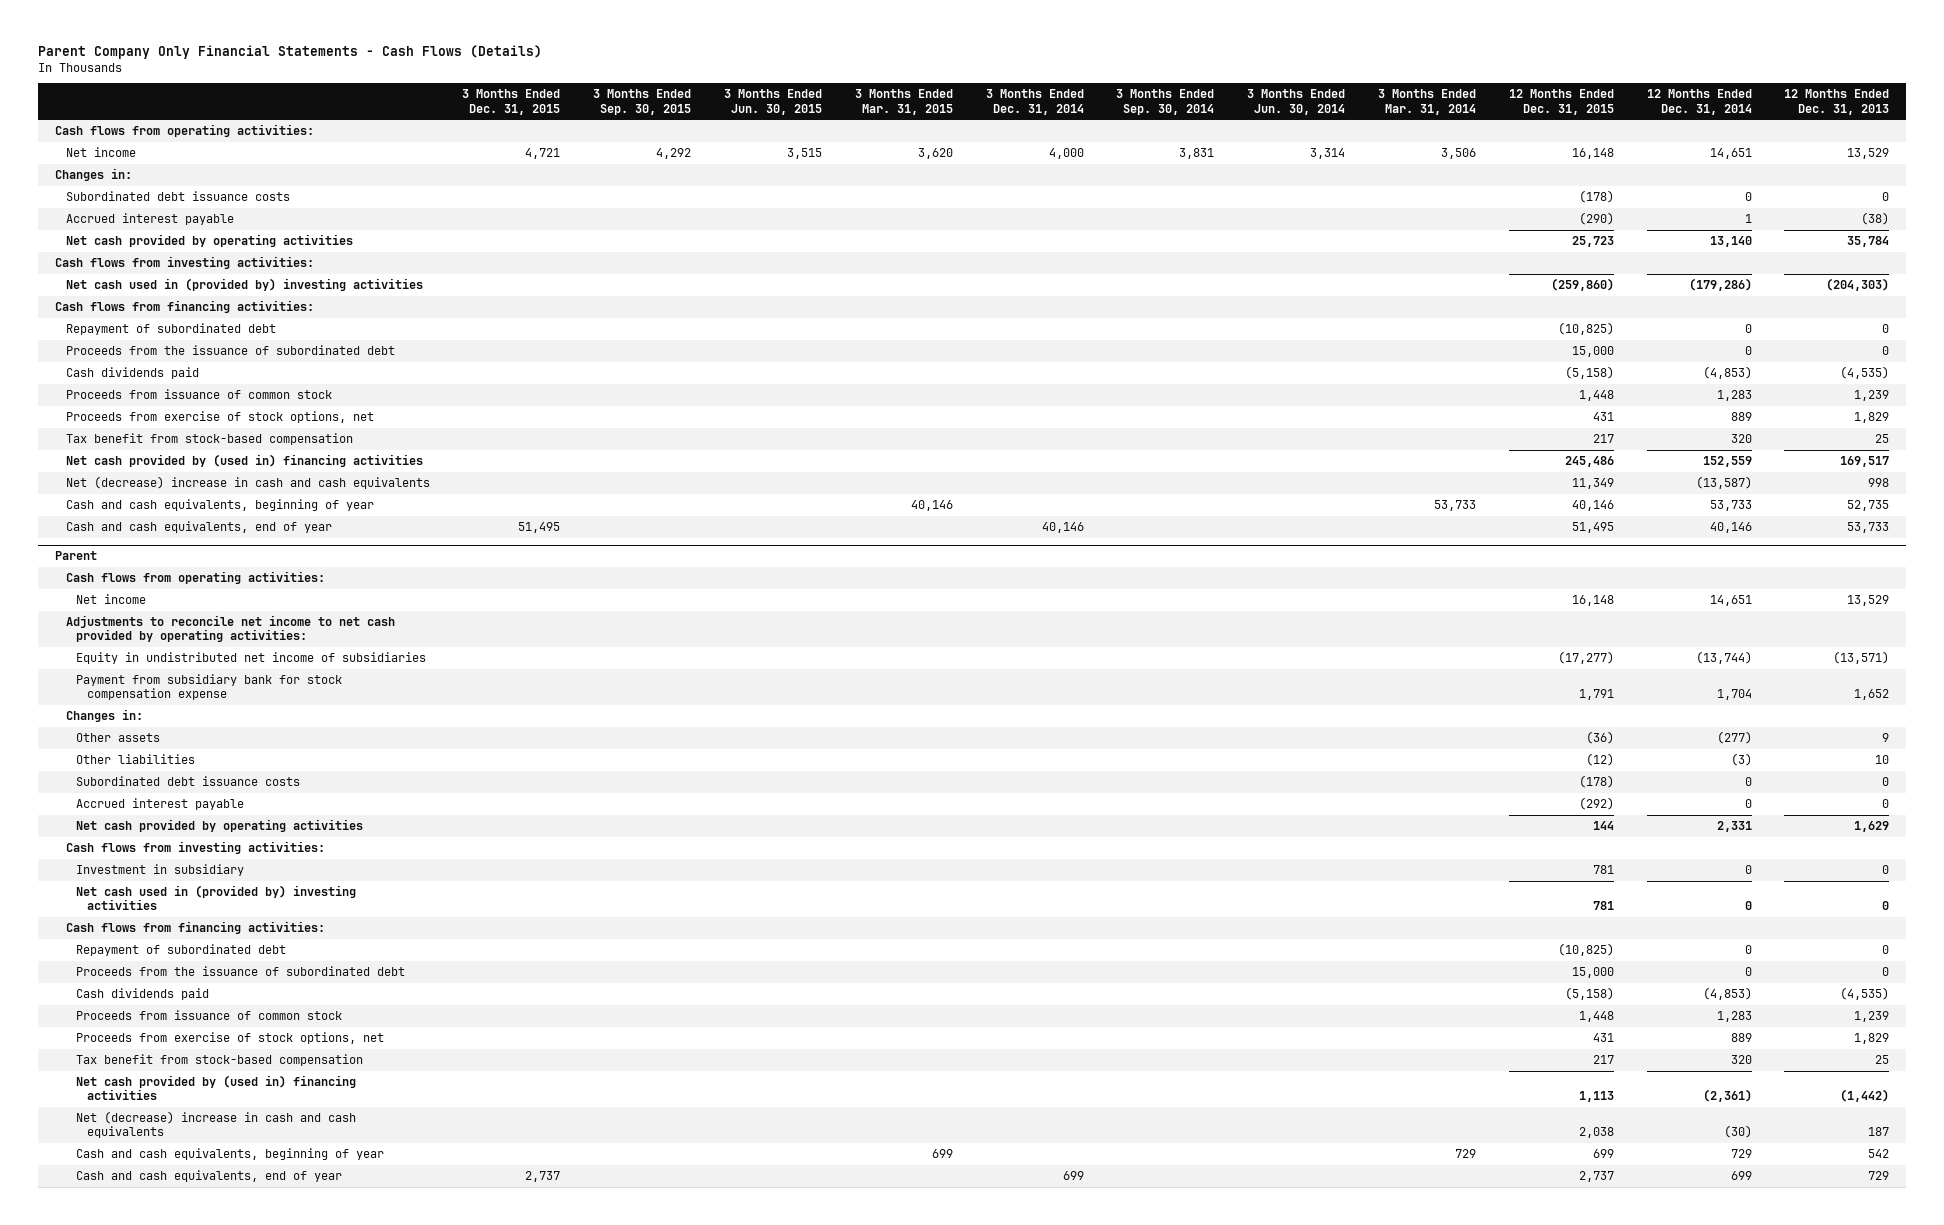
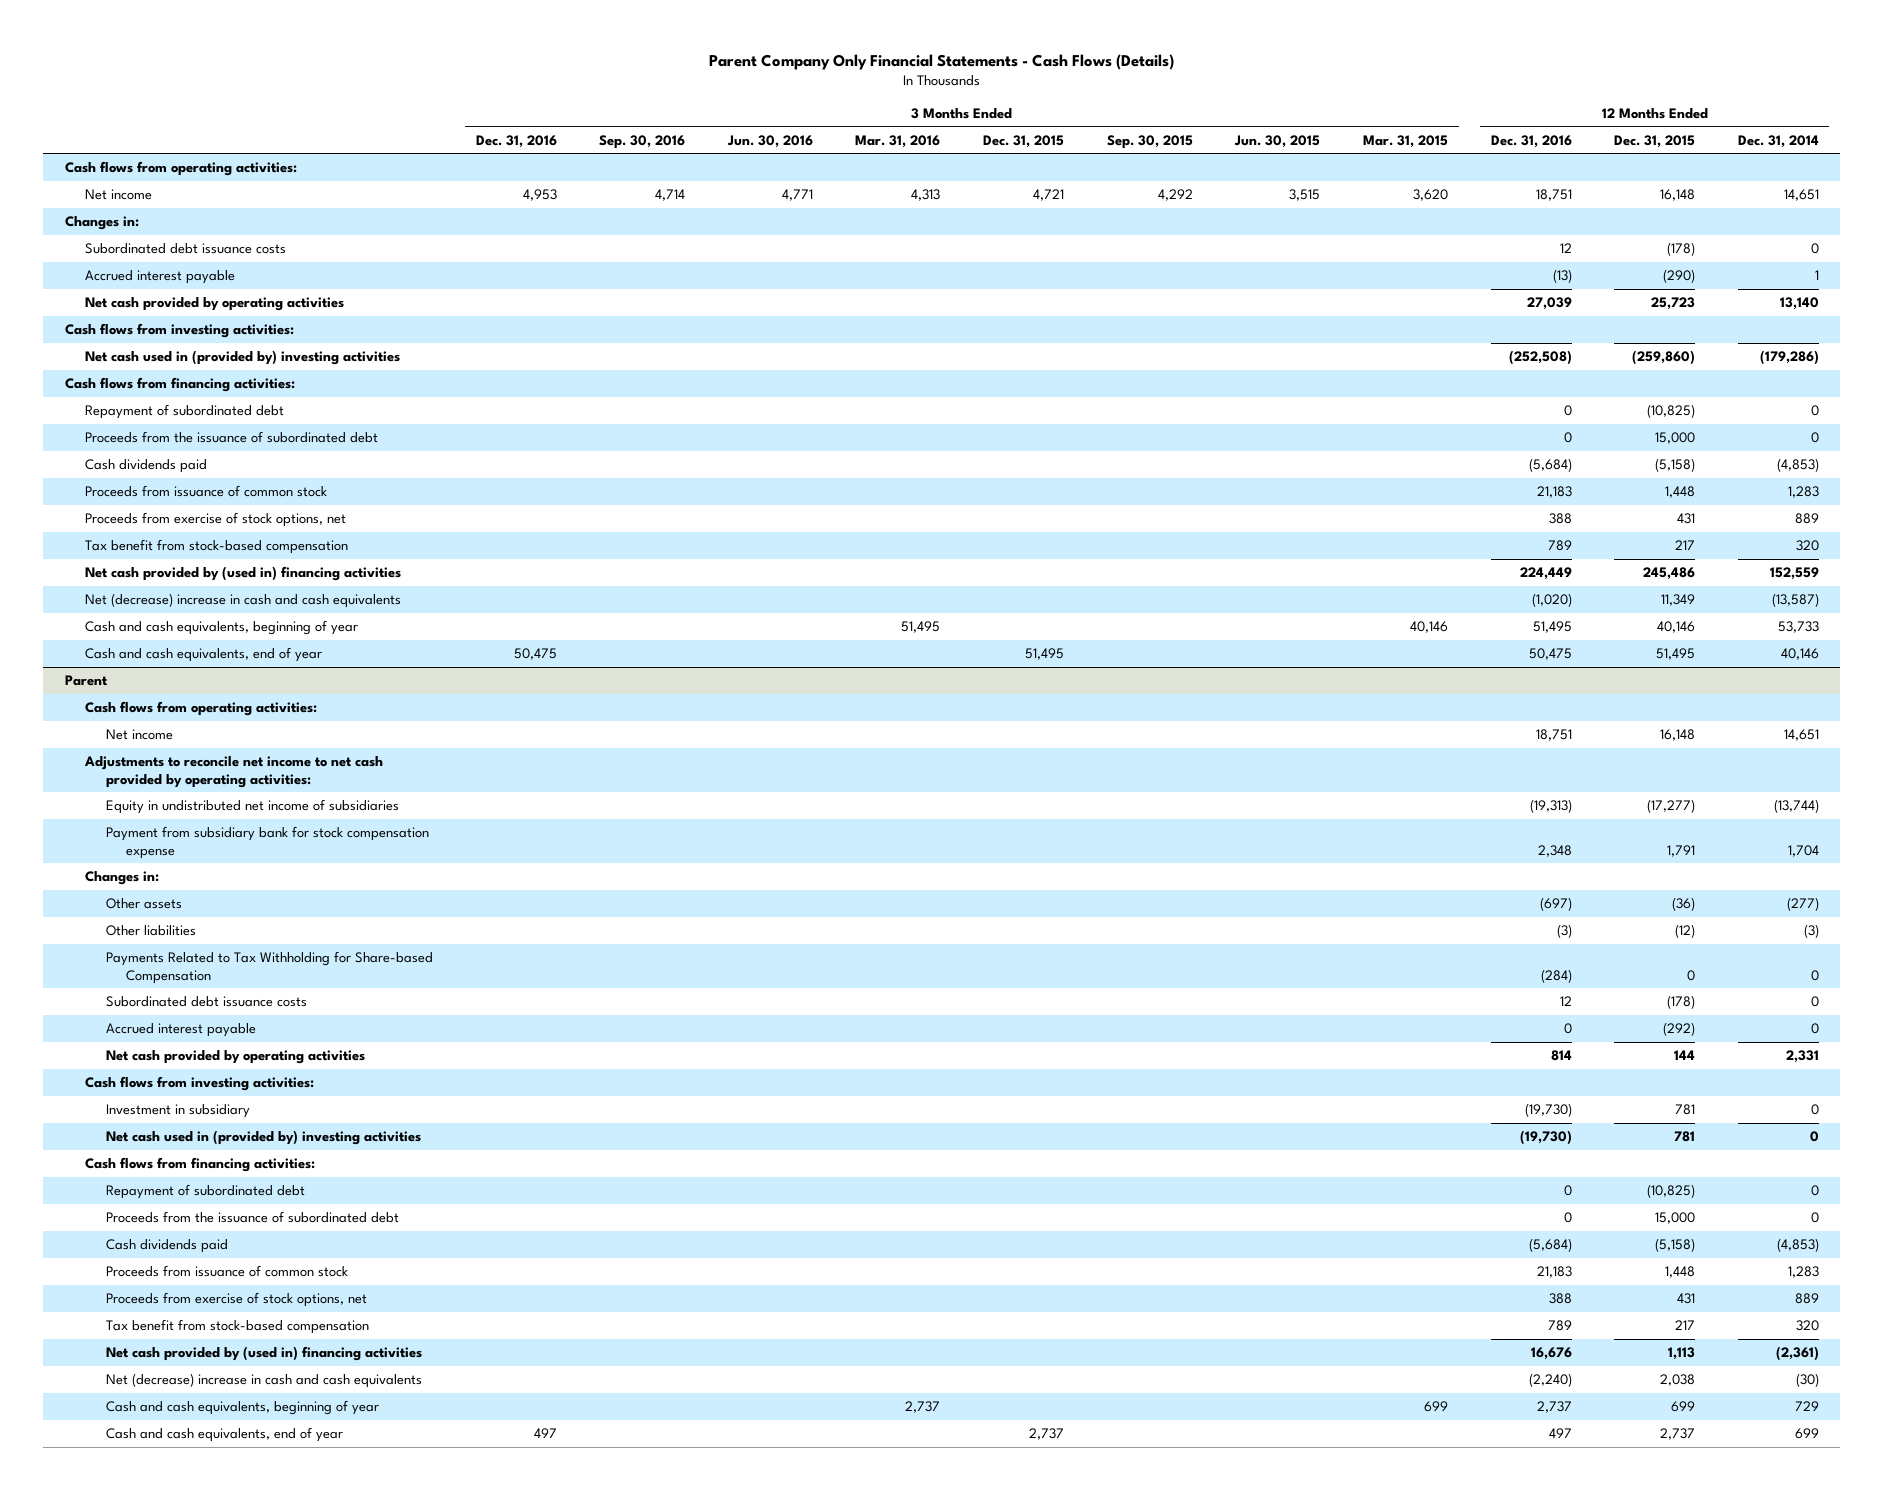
[985,89,1084,115] 3 Months Ended Dec. 31, 2014 -> none
[1116,89,1215,115] 3 Months Ended Sep. 30, 2014 -> none
[1247,89,1346,115] 3 Months Ended Jun. 30, 2014 -> none
[1377,89,1476,115] 3 Months Ended Mar. 31, 2014 -> none
[1784,89,1890,115] 12 Months Ended Dec. 31, 2013 -> none
none -> [475,134,557,148] Dec. 31, 2016
none -> [599,134,686,149] Sep. 30, 2016
none -> [726,134,813,148] Jun. 30, 2016
none -> [855,134,941,148] Mar. 31, 2016
none -> [1490,134,1572,148] Dec. 31, 2016
none -> [105,951,433,984] Payments Related to Tax Withholding for Share-based Compensation

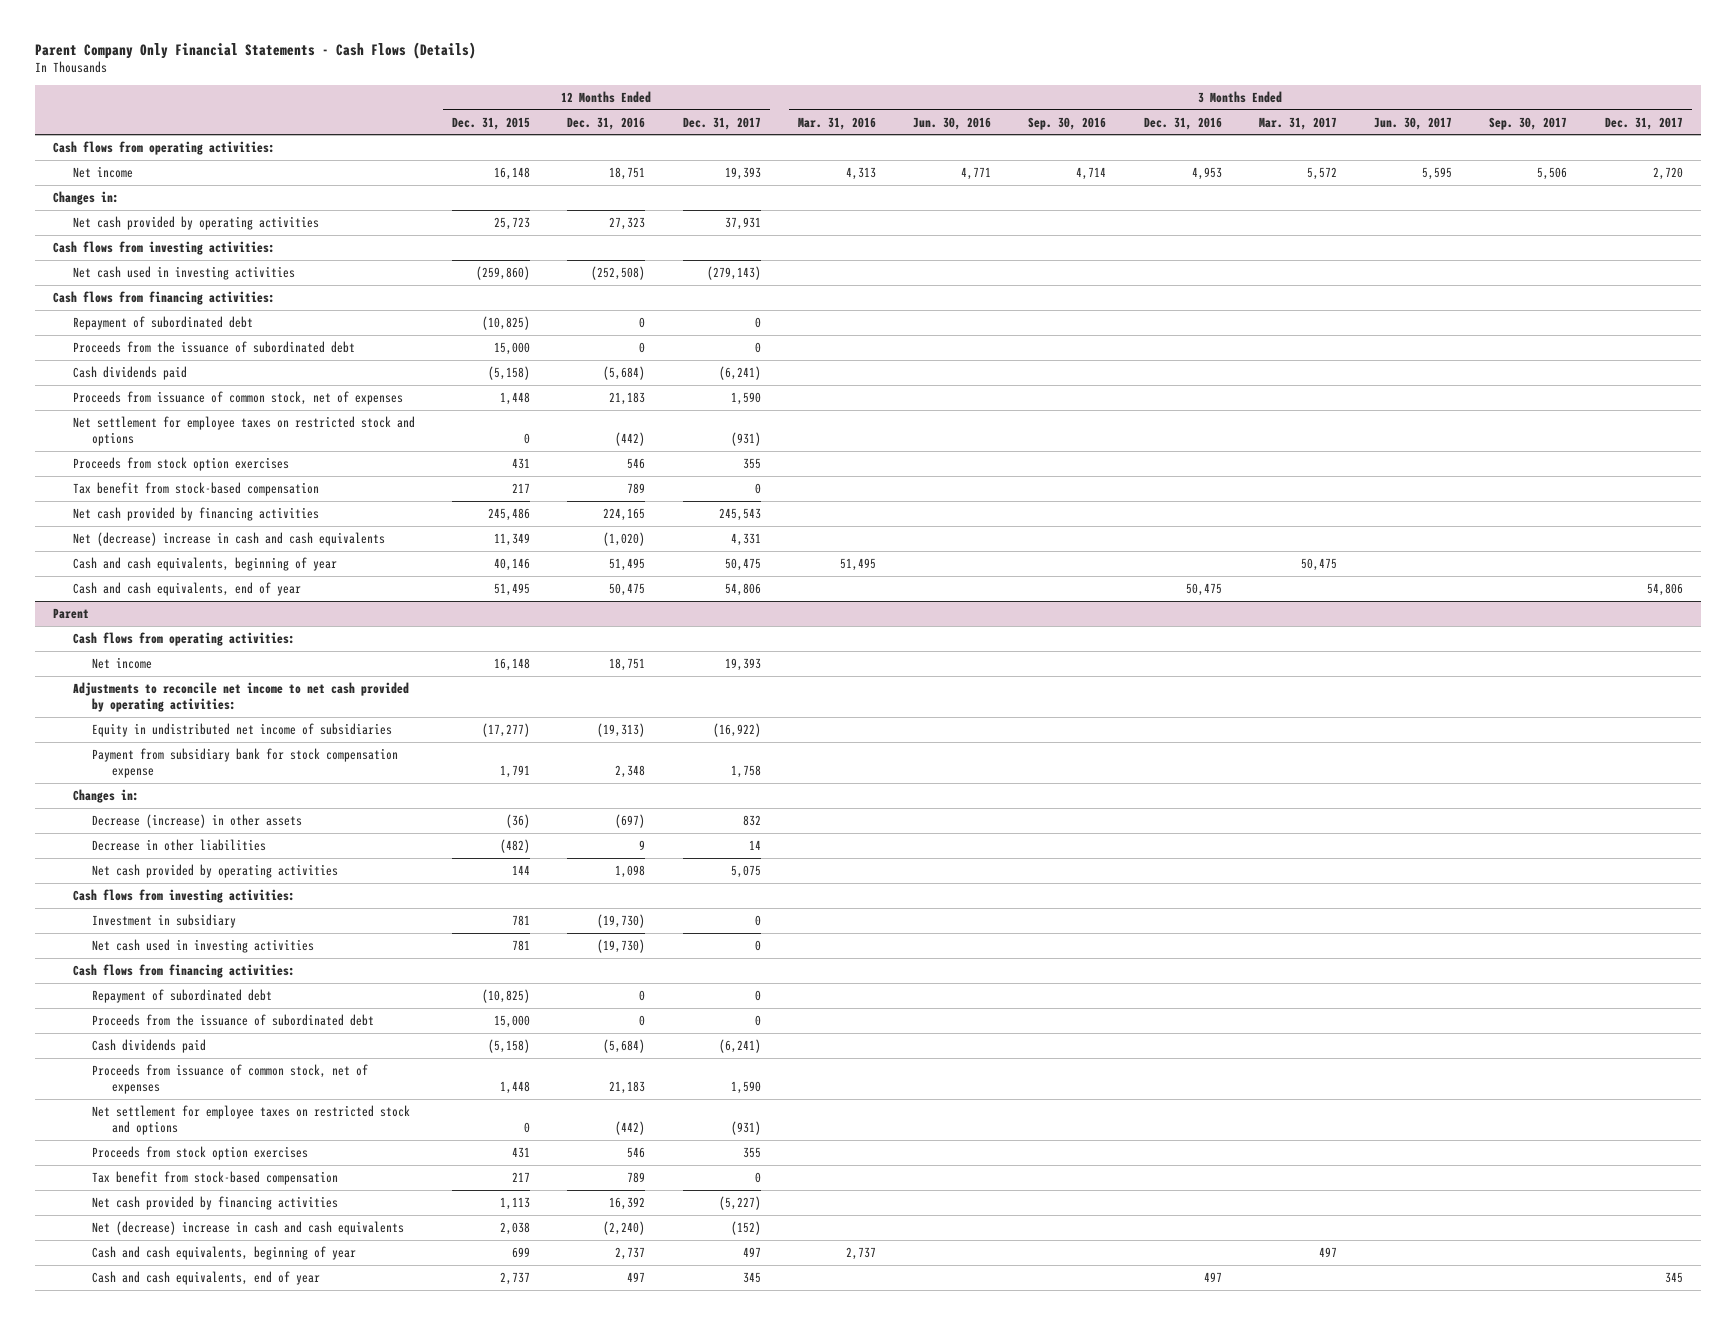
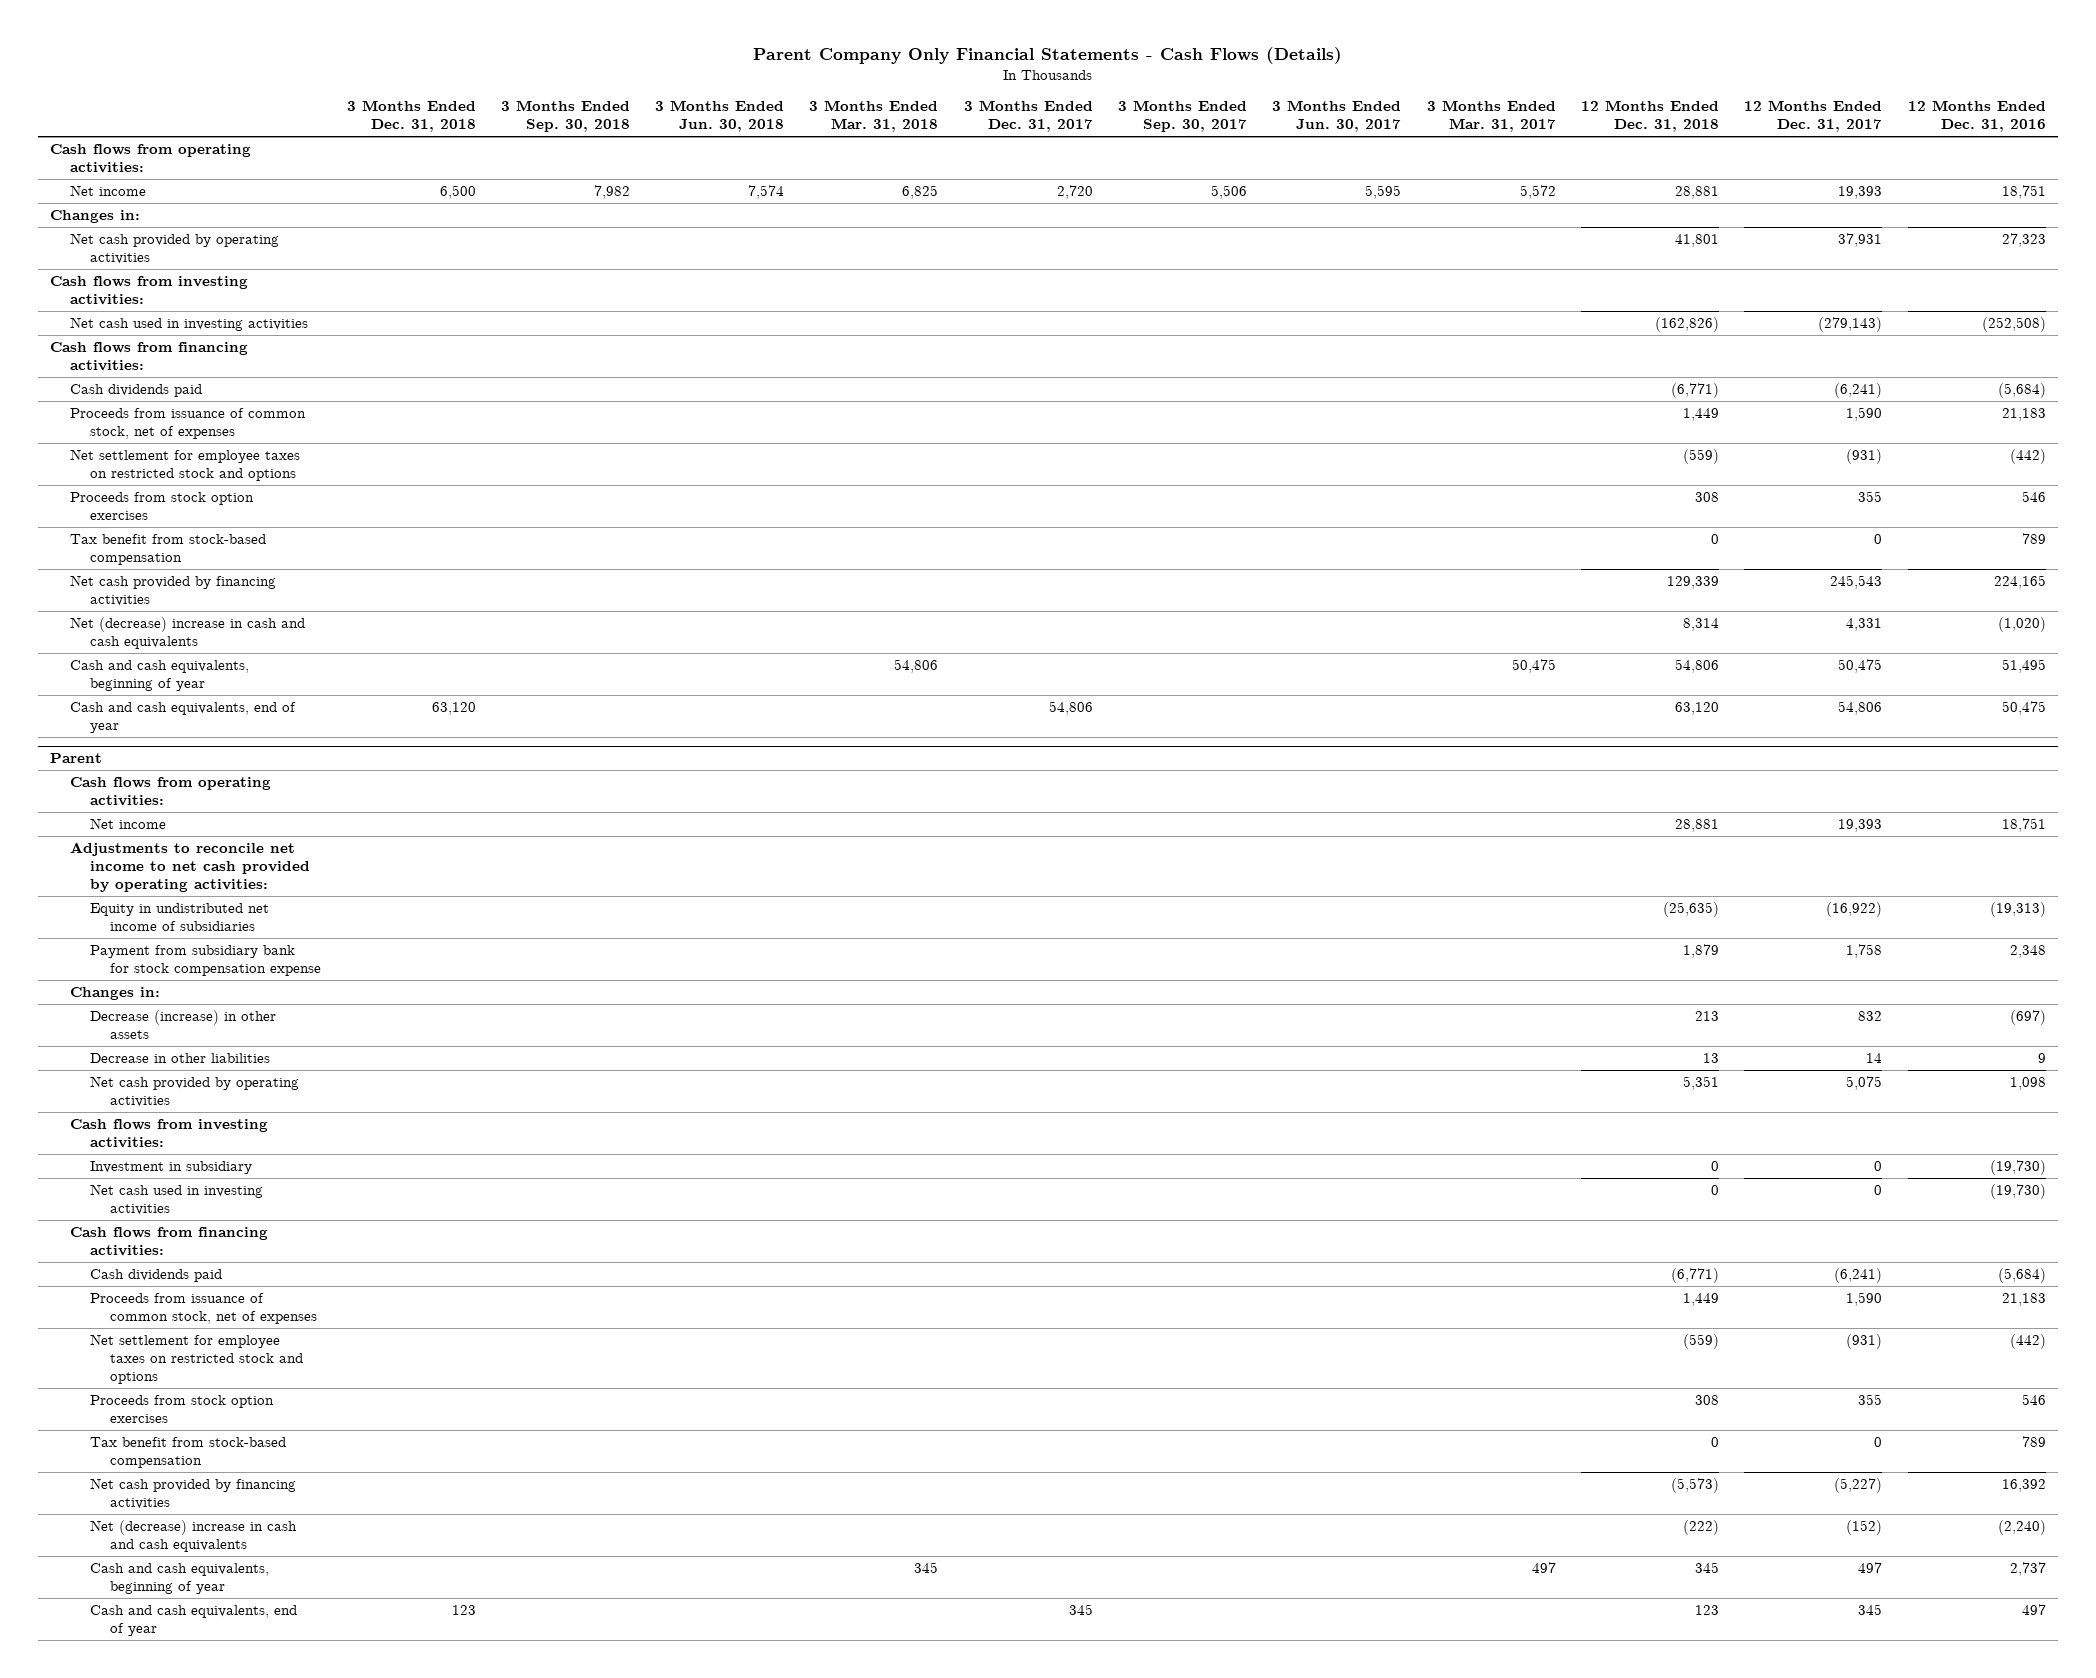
[452,116,531,130] Dec. 31, 2015 -> none
[797,116,876,130] Mar. 31, 2016 -> none
[913,116,992,130] Jun. 30, 2016 -> none
[1028,116,1107,130] Sep. 30, 2016 -> none
[1143,116,1222,130] Dec. 31, 2016 -> none
none -> [346,100,476,133] 3 Months Ended Dec. 31, 2018
none -> [500,100,630,133] 3 Months Ended Sep. 30, 2018
none -> [655,100,785,133] 3 Months Ended Jun. 30, 2018
none -> [809,100,939,133] 3 Months Ended Mar. 31, 2018
none -> [1580,100,1719,133] 12 Months Ended Dec. 31, 2018
[72,315,253,330] Repayment of subordinated debt -> none
[72,340,355,353] Proceeds from the issuance of subordinated debt -> none
[92,988,273,1003] Repayment of subordinated debt -> none
[92,1013,375,1026] Proceeds from the issuance of subordinated debt -> none

